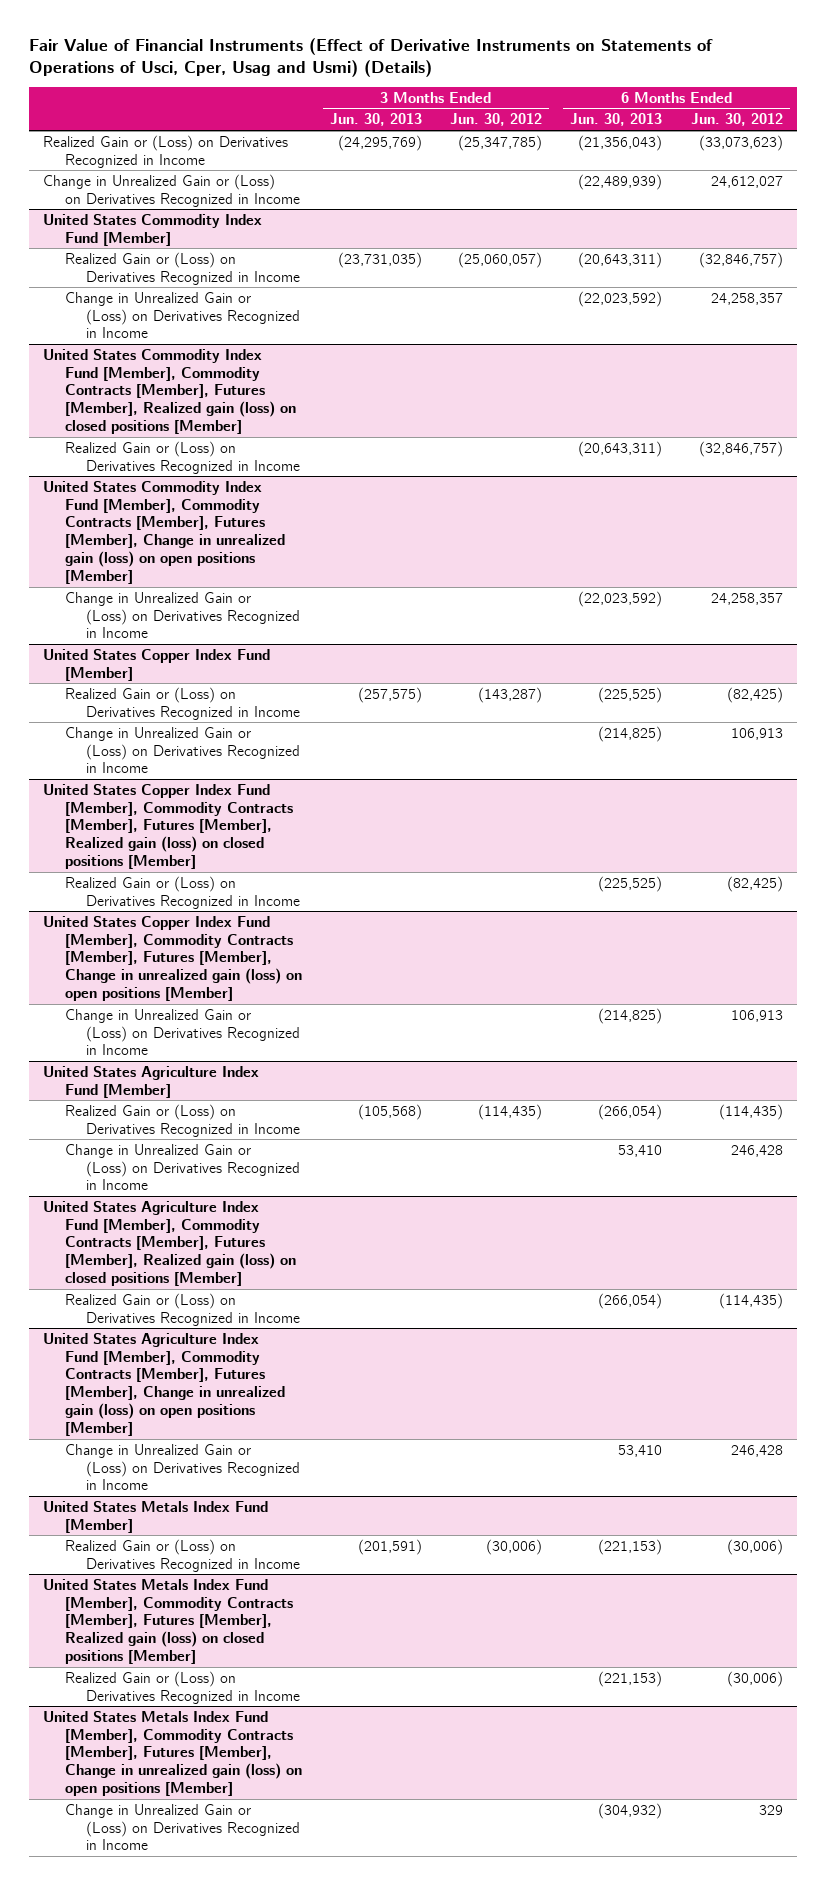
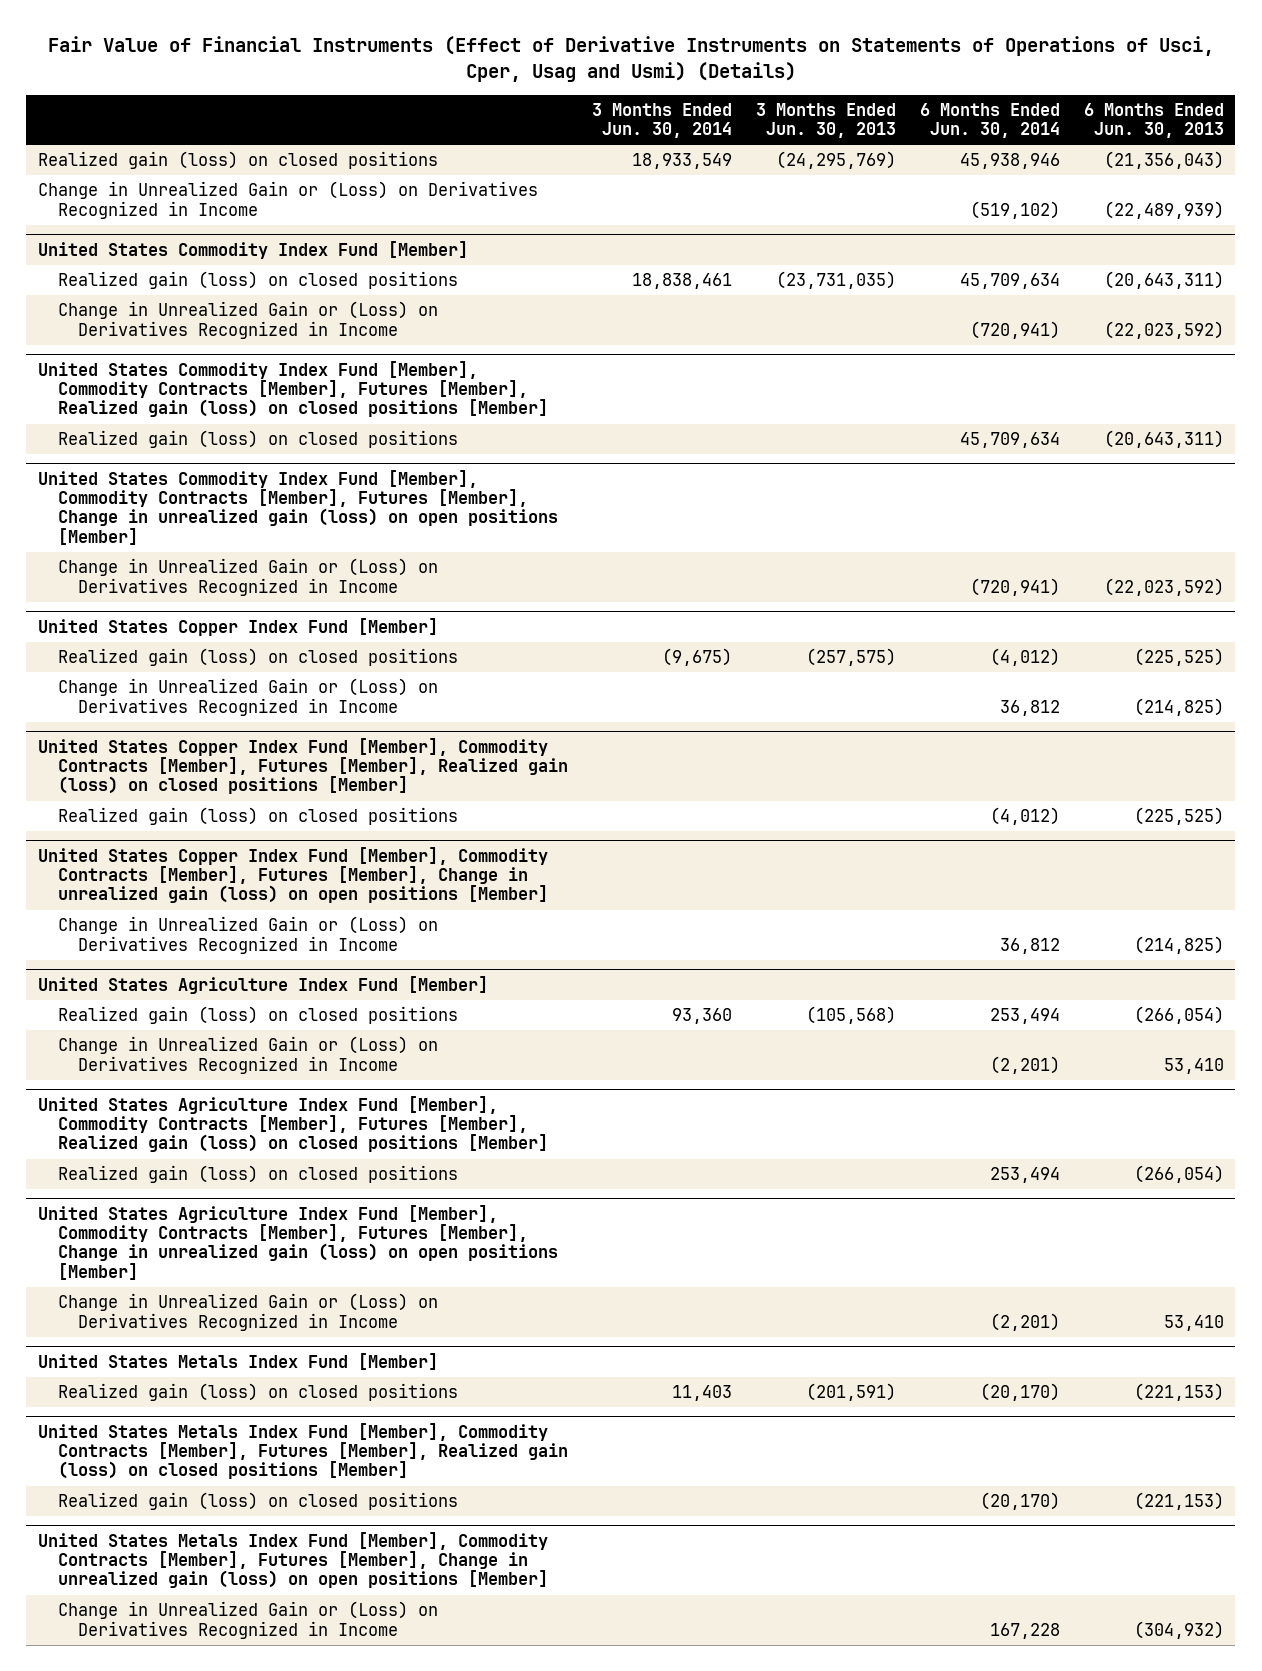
[450,113,543,127] Jun. 30, 2012 -> none
[690,113,783,127] Jun. 30, 2012 -> none
none -> [591,102,732,139] 3 Months Ended Jun. 30, 2014
none -> [919,102,1060,139] 6 Months Ended Jun. 30, 2014
[42,134,288,168] Realized Gain or (Loss) on Derivatives Recognized in Income -> [38,151,439,170] Realized gain (loss) on closed positions
[64,251,301,285] Realized Gain or (Loss) on Derivatives Recognized in Income -> [57,271,458,290] Realized gain (loss) on closed positions
[64,440,301,474] Realized Gain or (Loss) on Derivatives Recognized in Income -> [57,430,458,449] Realized gain (loss) on closed positions
[64,686,301,720] Realized Gain or (Loss) on Derivatives Recognized in Income -> [57,648,458,667] Realized gain (loss) on closed positions
[64,875,301,909] Realized Gain or (Loss) on Derivatives Recognized in Income -> [57,807,458,826] Realized gain (loss) on closed positions
[64,1103,301,1137] Realized Gain or (Loss) on Derivatives Recognized in Income -> [57,1006,458,1025] Realized gain (loss) on closed positions
[64,1292,301,1326] Realized Gain or (Loss) on Derivatives Recognized in Income -> [57,1165,458,1184] Realized gain (loss) on closed positions
[64,1538,301,1572] Realized Gain or (Loss) on Derivatives Recognized in Income -> [57,1383,458,1402] Realized gain (loss) on closed positions
[64,1670,301,1704] Realized Gain or (Loss) on Derivatives Recognized in Income -> [57,1492,458,1511] Realized gain (loss) on closed positions

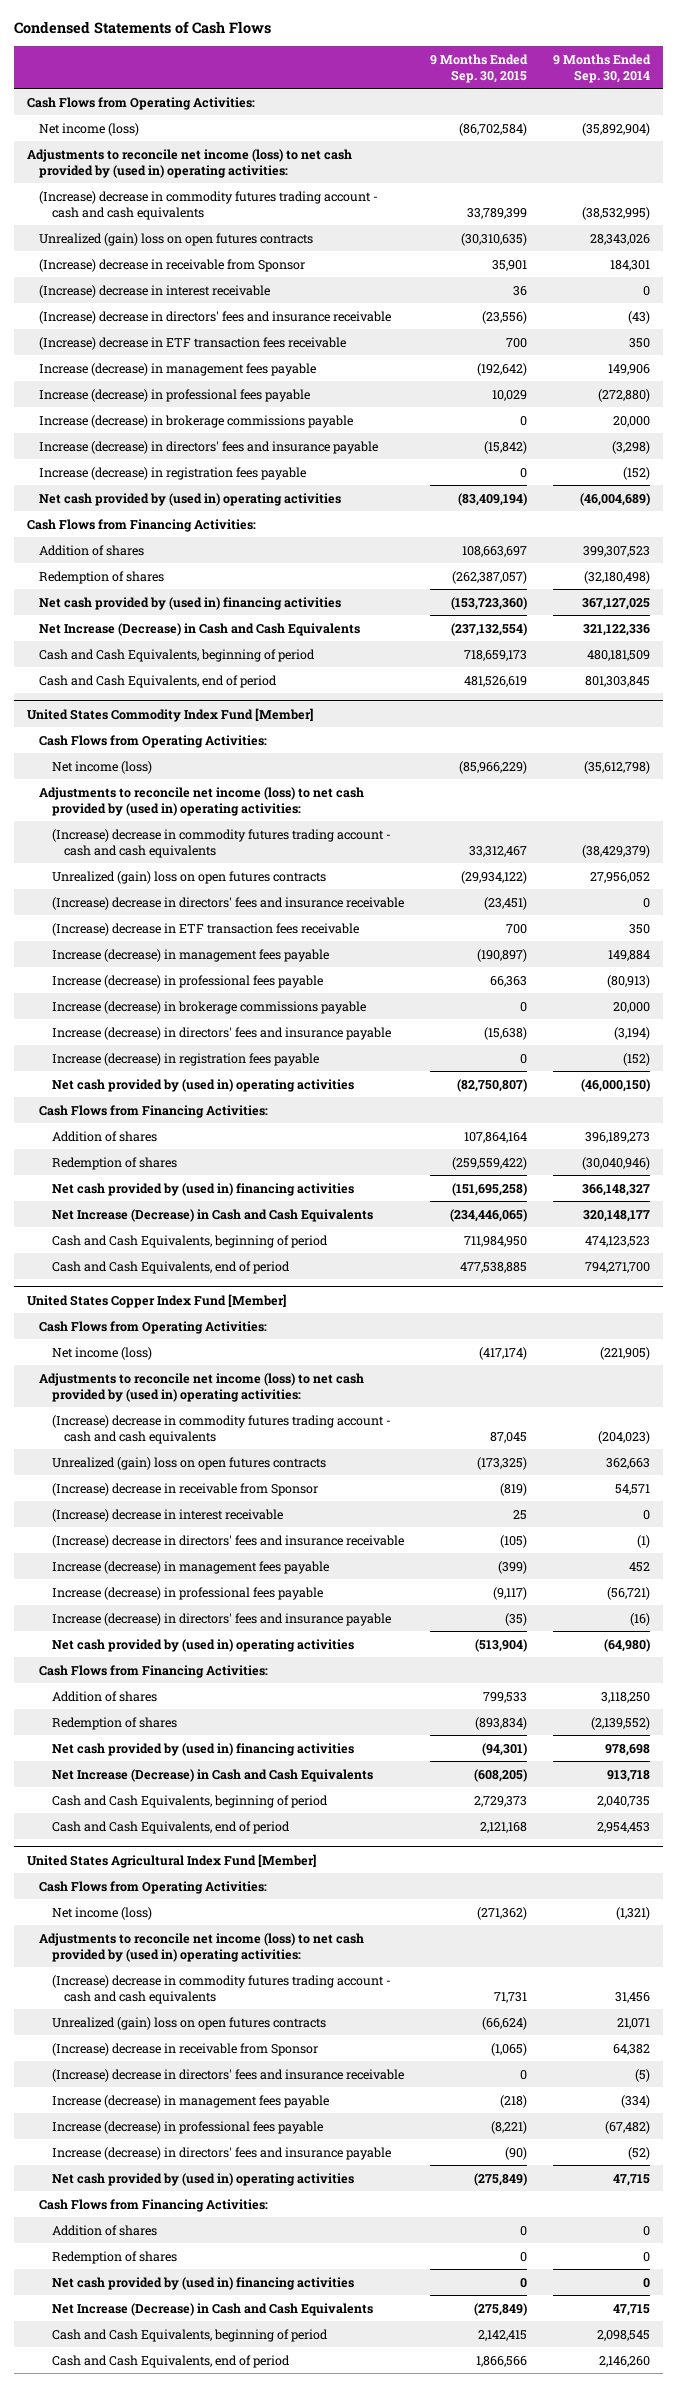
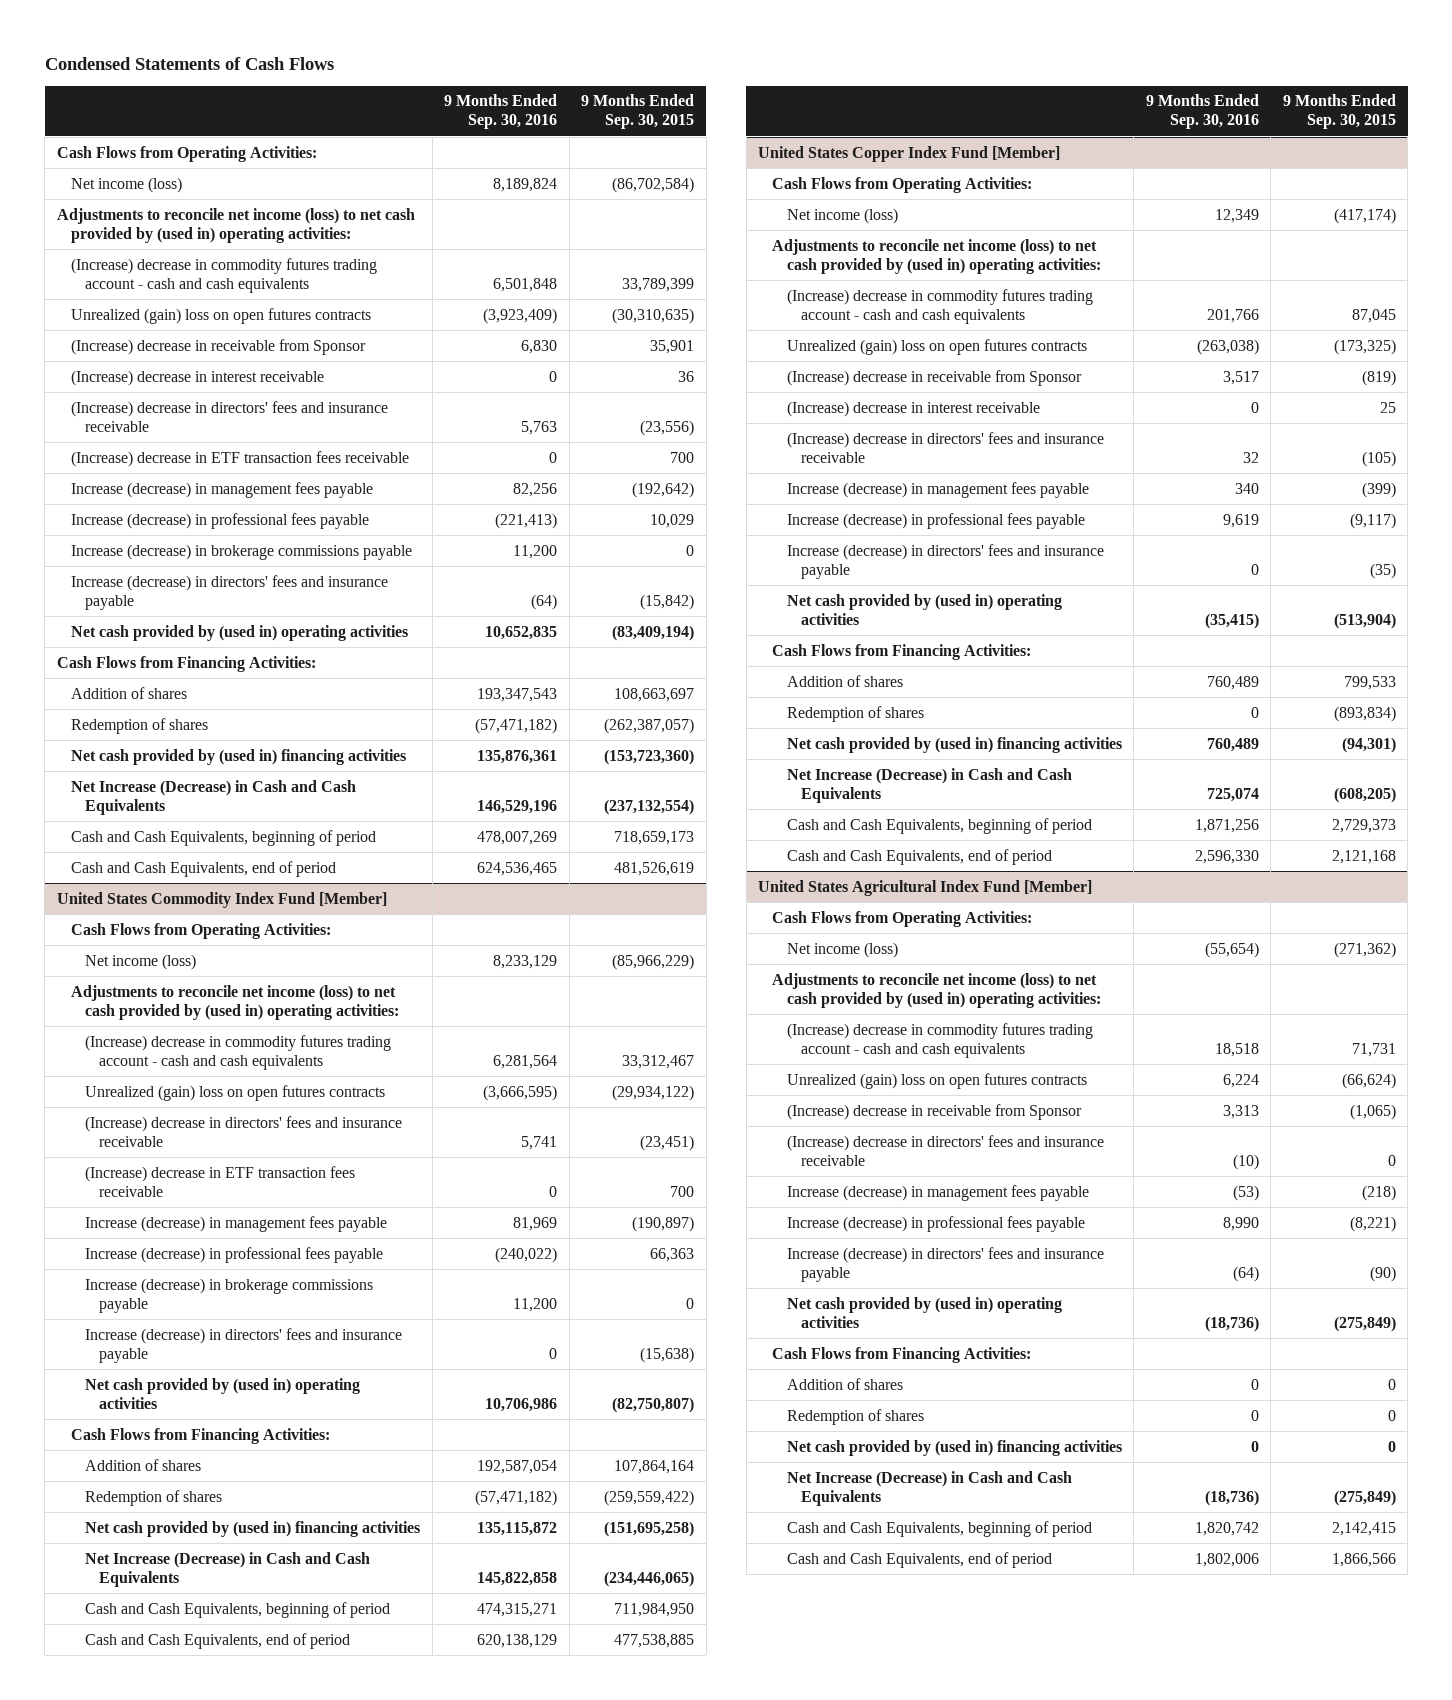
[552,53,651,83] 9 Months Ended Sep. 30, 2014 -> none
none -> [444,94,558,130] 9 Months Ended Sep. 30, 2016
[39,466,307,480] Increase (decrease) in registration fees payable -> none
[51,1052,319,1066] Increase (decrease) in registration fees payable -> none

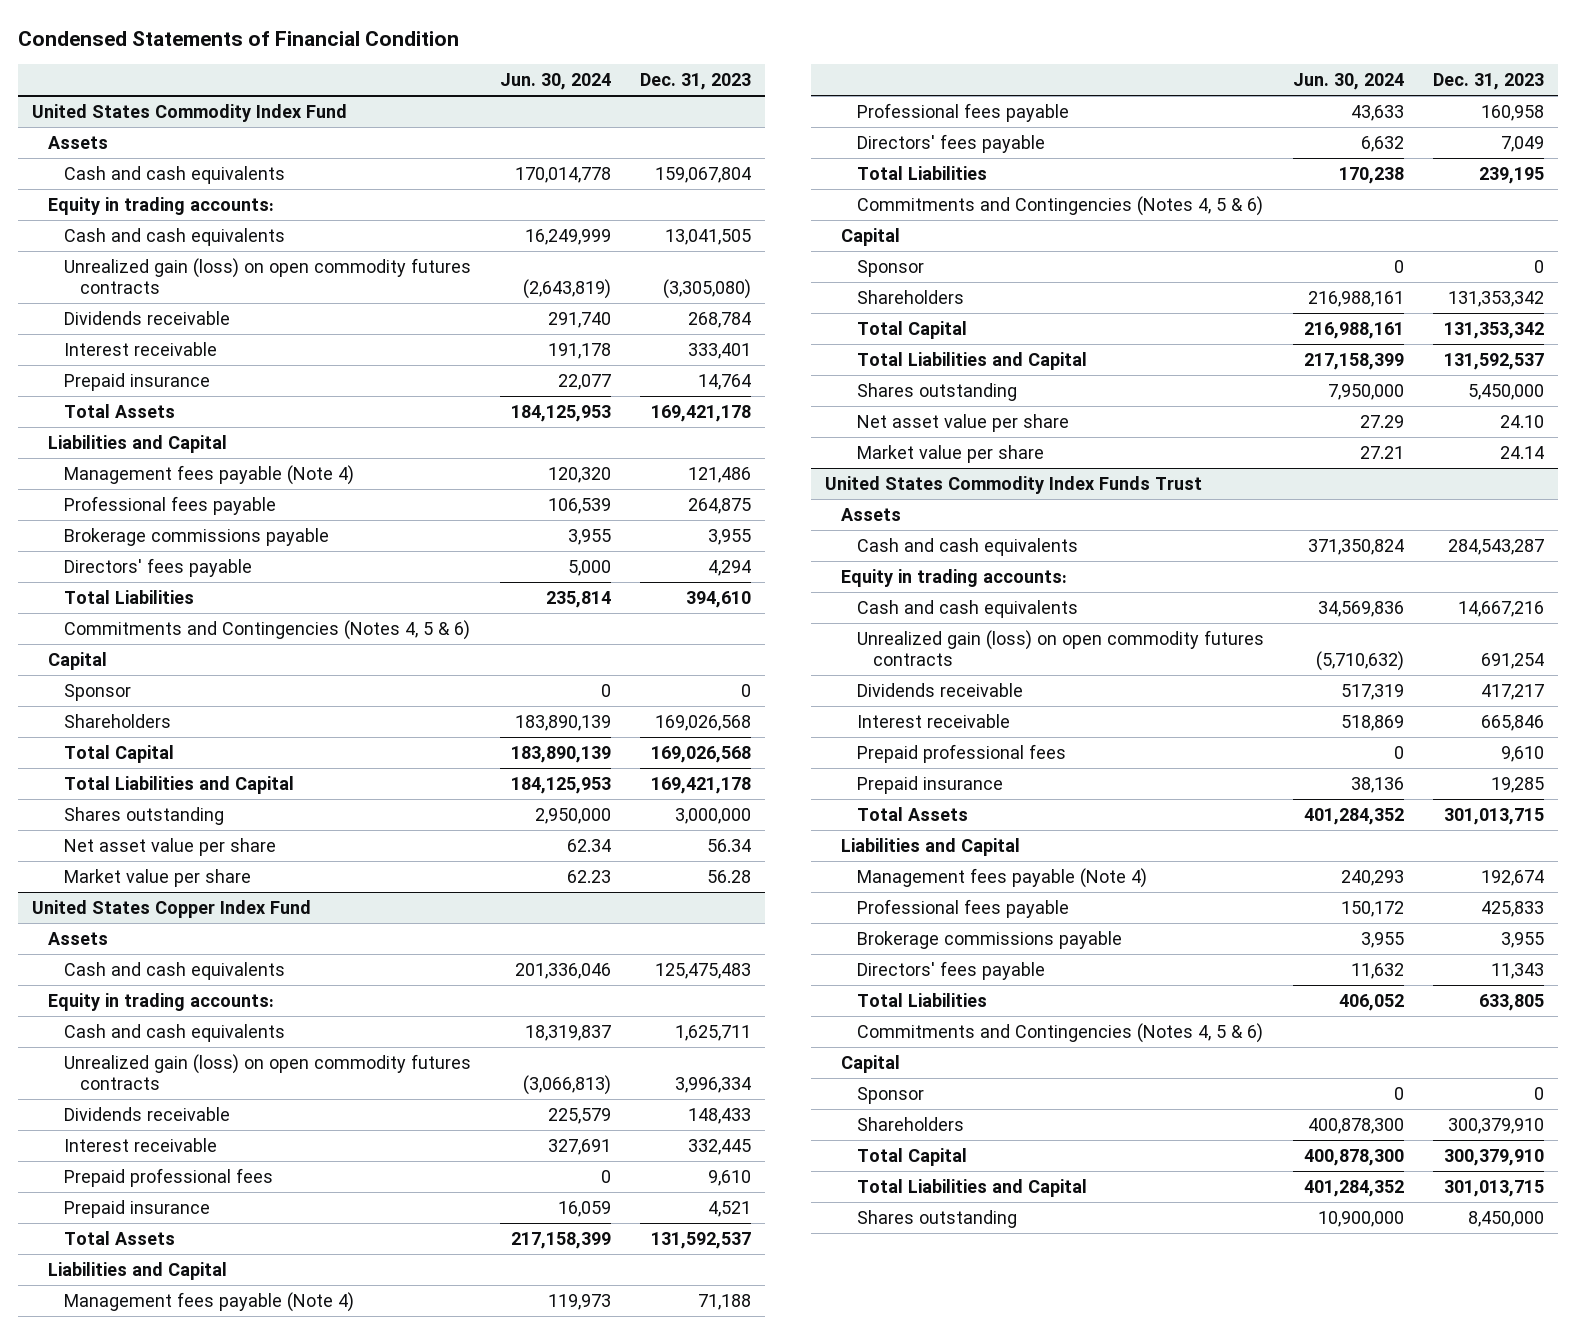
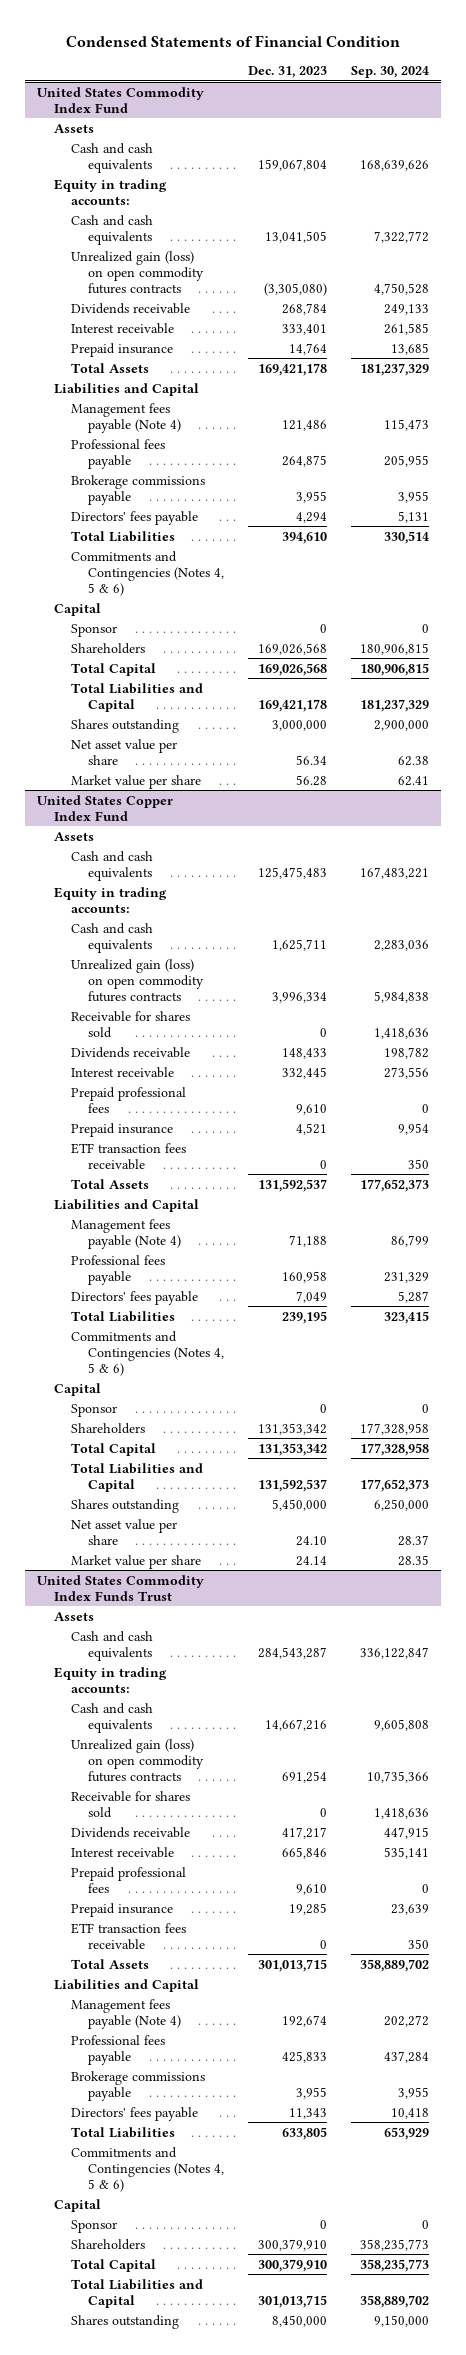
[499,73,611,91] Jun. 30, 2024 -> none
none -> [350,66,429,79] Sep. 30, 2024
none -> [71,1010,191,1038] Receivable for shares sold
none -> [71,1142,187,1170] ETF transaction fees receivable
none -> [71,1790,191,1818] Receivable for shares sold
none -> [71,1922,187,1950] ETF transaction fees receivable

